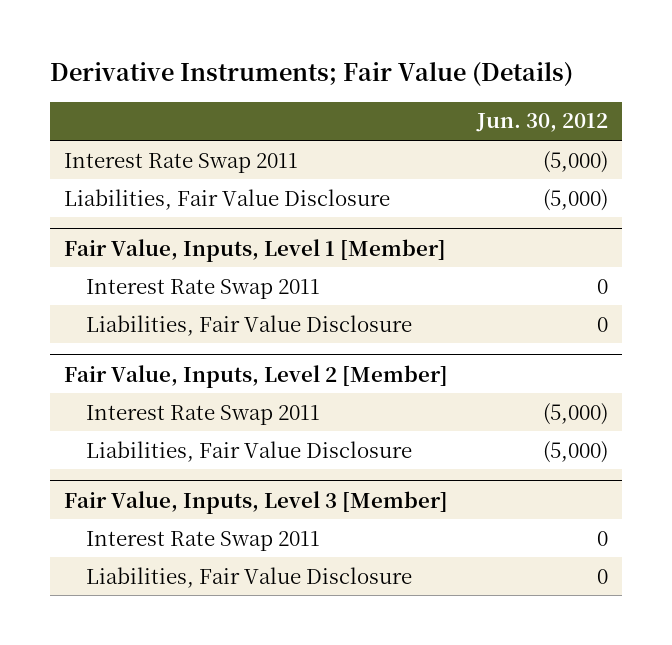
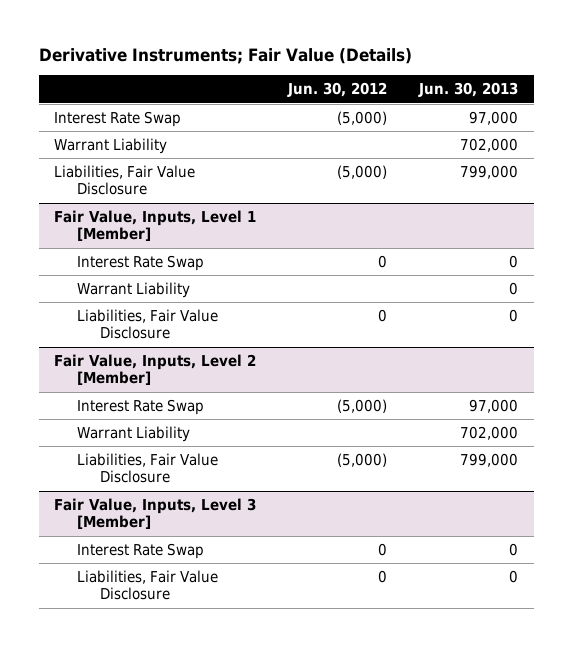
none -> [418,82,519,98] Jun. 30, 2013
[64,152,299,173] Interest Rate Swap 2011 -> [54,111,182,128] Interest Rate Swap
none -> [54,138,168,155] Warrant Liability
[86,278,321,299] Interest Rate Swap 2011 -> [77,255,205,272] Interest Rate Swap
none -> [77,282,191,299] Warrant Liability
[86,404,321,425] Interest Rate Swap 2011 -> [77,399,205,416] Interest Rate Swap
none -> [77,426,191,443] Warrant Liability
[86,530,321,551] Interest Rate Swap 2011 -> [77,543,205,560] Interest Rate Swap

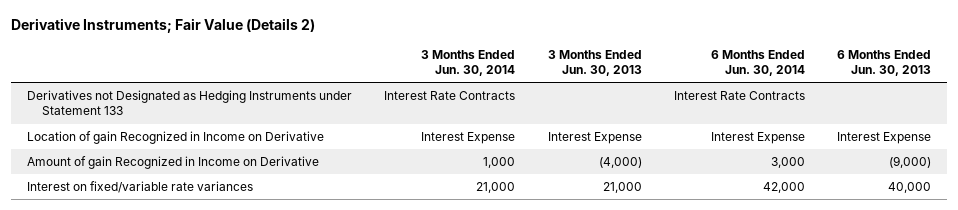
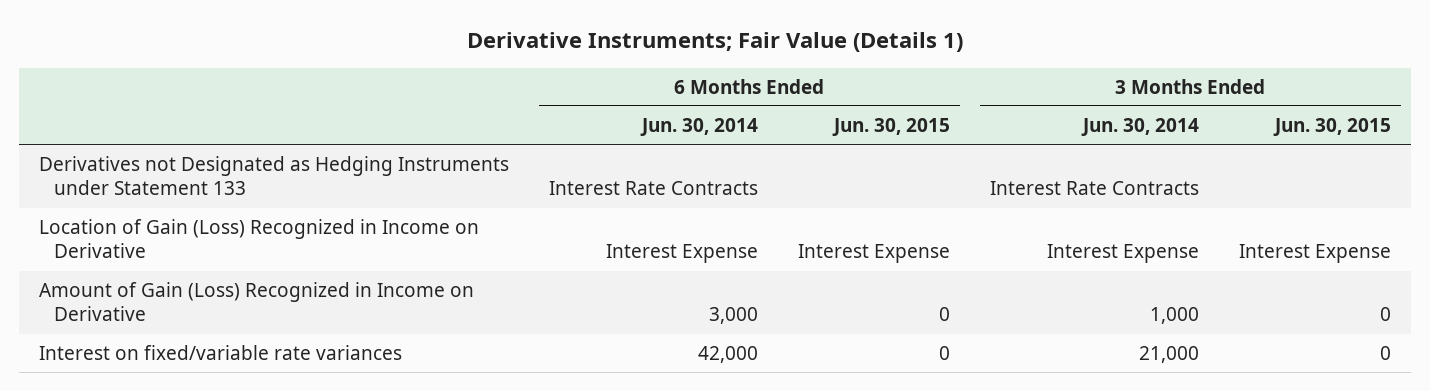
[10,17,315,33] Derivative Instruments; Fair Value (Details 2) -> [466,32,963,53] Derivative Instruments; Fair Value (Details 1)
[547,49,642,77] 3 Months Ended Jun. 30, 2013 -> none
[837,49,932,77] 6 Months Ended Jun. 30, 2013 -> none
none -> [831,117,950,136] Jun. 30, 2015
none -> [1272,117,1391,136] Jun. 30, 2015
[26,131,324,145] Location of gain Recognized in Income on Derivative -> [38,219,479,259] Location of Gain (Loss) Recognized in Income on Derivative
[26,156,319,170] Amount of gain Recognized in Income on Derivative -> [38,282,474,322] Amount of Gain (Loss) Recognized in Income on Derivative

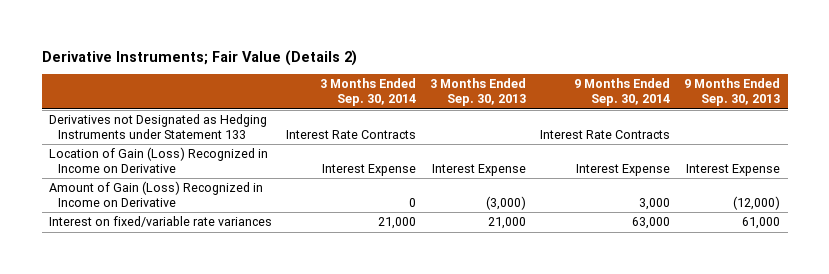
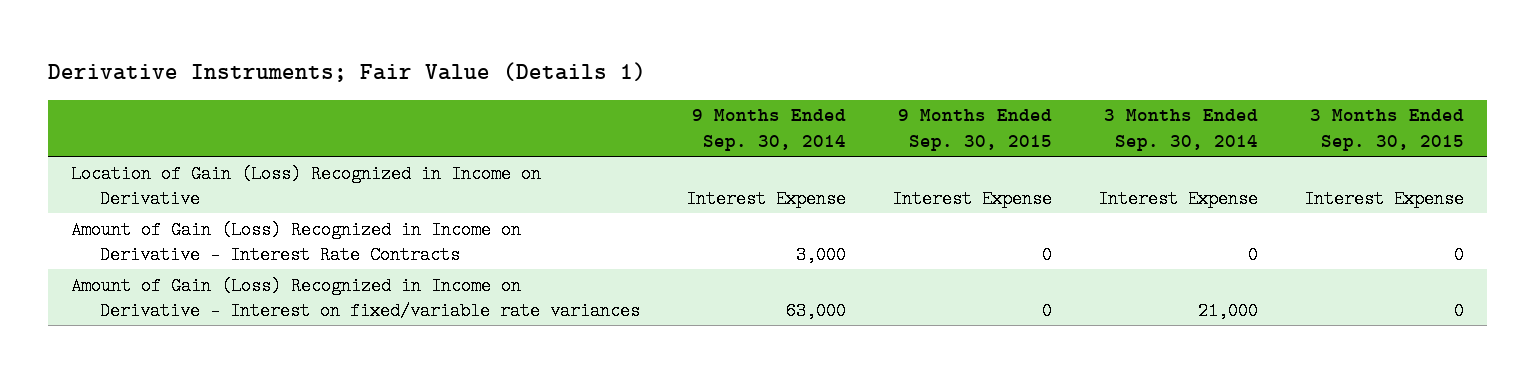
[41,49,357,66] Derivative Instruments; Fair Value (Details 2) -> [48,62,647,83] Derivative Instruments; Fair Value (Details 1)
[430,78,527,107] 3 Months Ended Sep. 30, 2013 -> none
[684,78,781,107] 9 Months Ended Sep. 30, 2013 -> none
none -> [898,109,1053,151] 9 Months Ended Sep. 30, 2015
none -> [1310,109,1465,151] 3 Months Ended Sep. 30, 2015
[48,114,267,140] Derivatives not Designated as Hedging Instruments under Statement 133 -> none
[48,181,263,208] Amount of Gain (Loss) Recognized in Income on Derivative -> [71,220,522,265] Amount of Gain (Loss) Recognized in Income on Derivative - Interest Rate Contracts
[48,216,272,228] Interest on fixed/variable rate variances -> [71,276,641,321] Amount of Gain (Loss) Recognized in Income on Derivative - Interest on fixed/variable rate variances

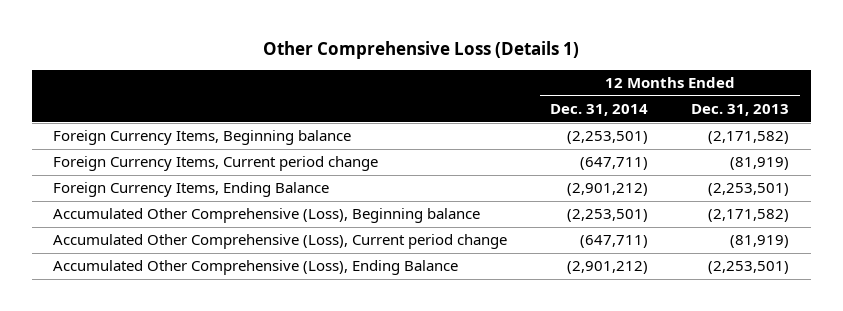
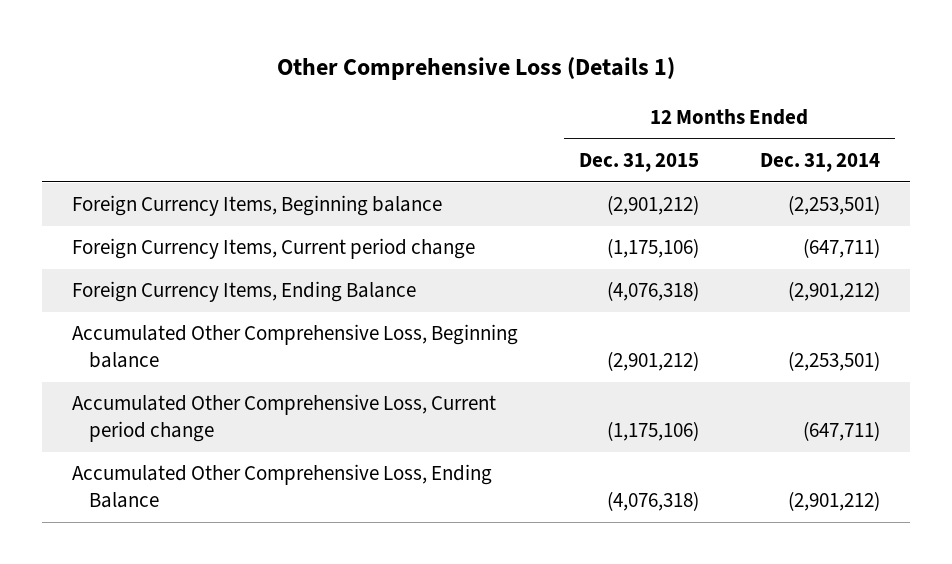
[691,104,790,117] Dec. 31, 2013 -> none
none -> [579,153,700,173] Dec. 31, 2015
[53,208,481,224] Accumulated Other Comprehensive (Loss), Beginning balance -> [72,324,519,369] Accumulated Other Comprehensive Loss, Beginning balance
[53,234,508,250] Accumulated Other Comprehensive (Loss), Current period change -> [72,394,497,443] Accumulated Other Comprehensive Loss, Current period change
[53,260,459,276] Accumulated Other Comprehensive (Loss), Ending Balance -> [72,464,493,509] Accumulated Other Comprehensive Loss, Ending Balance

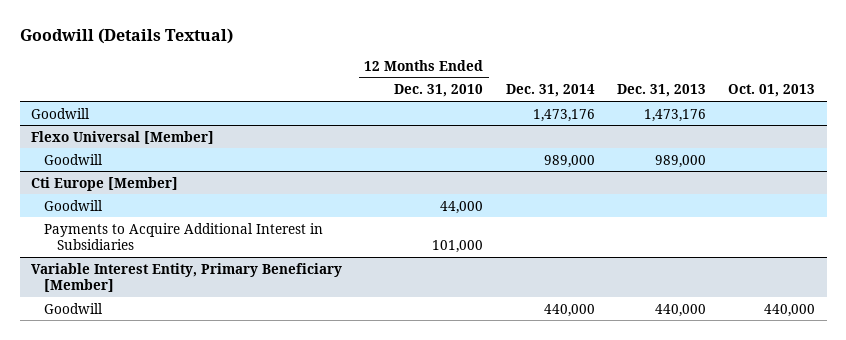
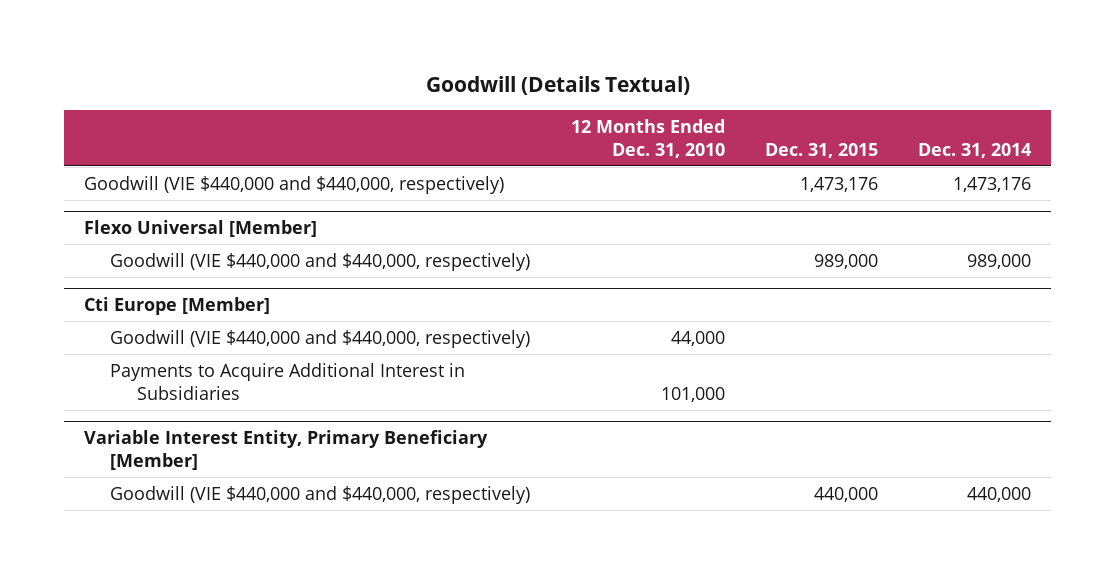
[617,84,707,98] Dec. 31, 2013 -> none
[728,84,816,98] Oct. 01, 2013 -> none
none -> [765,142,879,158] Dec. 31, 2015
[30,107,90,119] Goodwill -> [83,175,504,194] Goodwill (VIE $440,000 and $440,000, respectively)
[43,153,103,165] Goodwill -> [110,252,531,271] Goodwill (VIE $440,000 and $440,000, respectively)
[43,199,103,211] Goodwill -> [110,329,531,348] Goodwill (VIE $440,000 and $440,000, respectively)
[43,302,103,314] Goodwill -> [110,485,531,504] Goodwill (VIE $440,000 and $440,000, respectively)

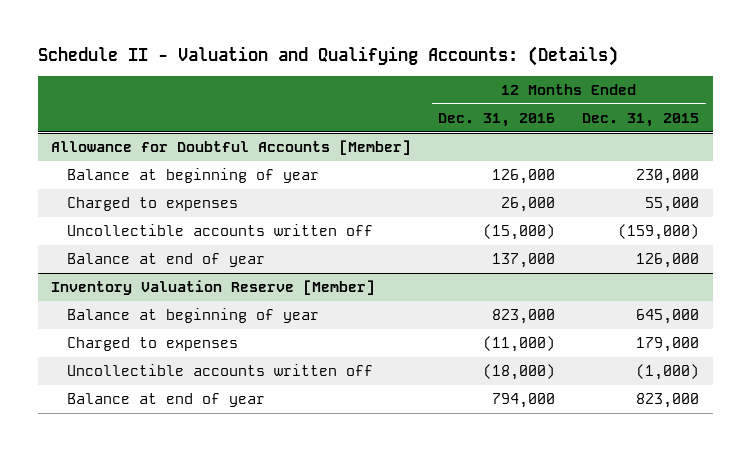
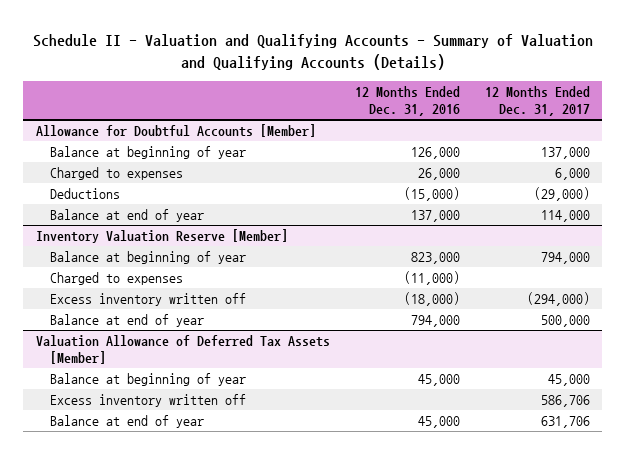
[37,45,618,66] Schedule II - Valuation and Qualifying Accounts: (Details) -> [32,34,593,71] Schedule II - Valuation and Qualifying Accounts - Summary of Valuation and Qualifying Accounts (Details)
[582,113,700,128] Dec. 31, 2015 -> none
none -> [484,86,590,117] 12 Months Ended Dec. 31, 2017
[66,224,373,237] Uncollectible accounts written off -> [49,188,120,200] Deductions
[66,364,373,377] Uncollectible accounts written off -> none
none -> [49,293,246,307] Excess inventory written off
none -> [35,335,330,364] Valuation Allowance of Deferred Tax Assets [Member]
none -> [49,373,246,387] Balance at beginning of year
none -> [49,394,246,408] Excess inventory written off
none -> [49,415,204,429] Balance at end of year

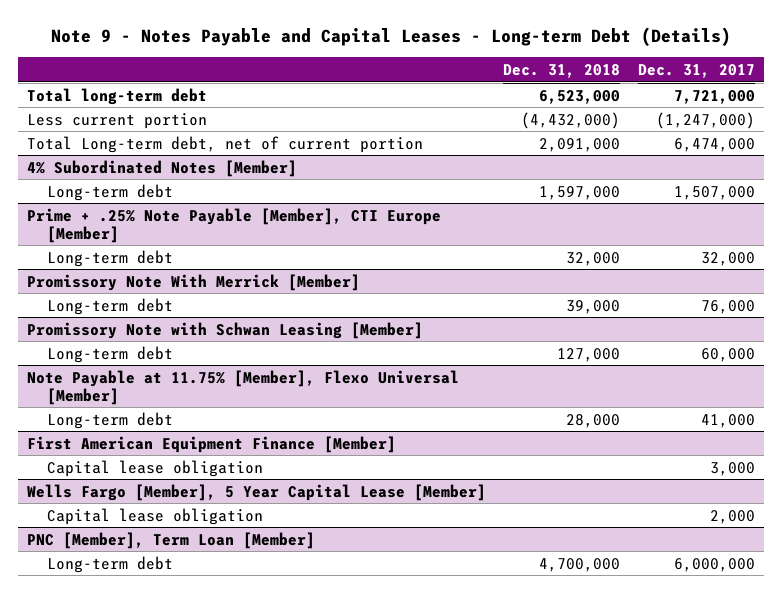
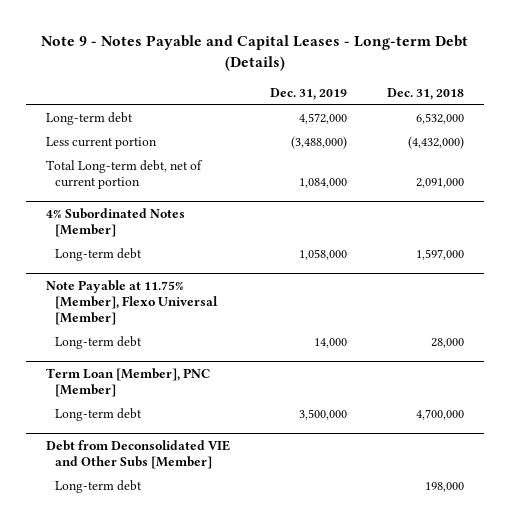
[637,63,755,78] Dec. 31, 2017 -> none
none -> [269,87,347,100] Dec. 31, 2019
[26,87,207,105] Total long-term debt -> [45,112,133,126] Long-term debt
[539,89,621,104] 6,523,000 -> [415,113,464,125] 6,532,000
[26,207,441,243] Prime + .25% Note Payable [Member], CTI Europe [Member] -> none
[46,249,173,267] Long-term debt -> none
[26,273,360,291] Promissory Note With Merrick [Member] -> none
[46,297,173,315] Long-term debt -> none
[26,321,423,339] Promissory Note with Schwan Leasing [Member] -> none
[46,345,173,363] Long-term debt -> none
[26,435,396,453] First American Equipment Finance [Member] -> none
[46,459,263,477] Capital lease obligation -> none
[26,483,486,501] Wells Fargo [Member], 5 Year Capital Lease [Member] -> none
[46,507,263,525] Capital lease obligation -> none
[26,531,315,549] PNC [Member], Term Loan [Member] -> [45,368,211,398] Term Loan [Member], PNC [Member]
none -> [45,440,230,470] Debt from Deconsolidated VIE and Other Subs [Member]
none -> [55,480,143,494] Long-term debt

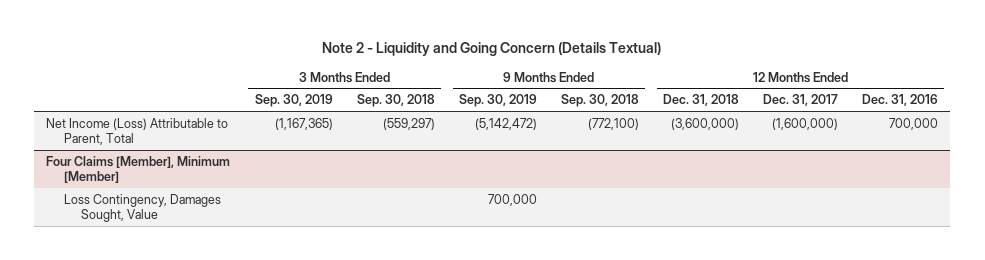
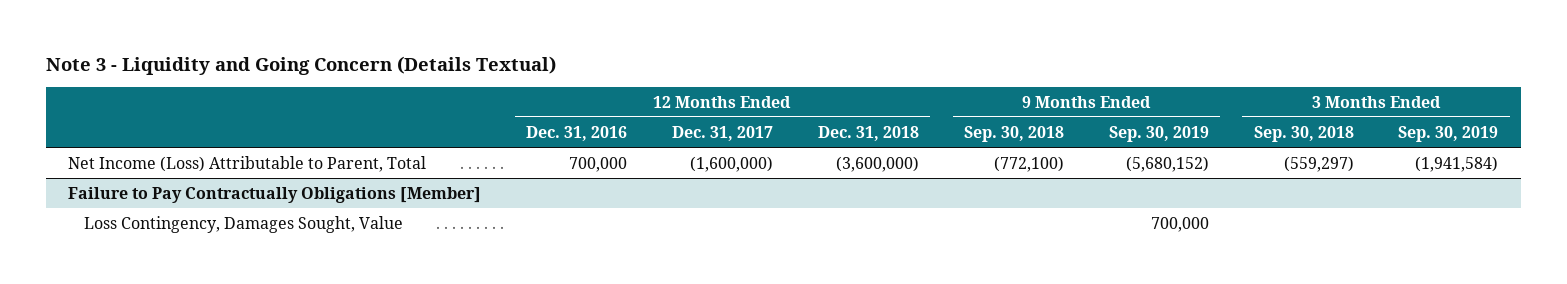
[322,42,662,57] Note 2 - Liquidity and Going Concern (Details Textual) -> [45,55,556,75] Note 3 - Liquidity and Going Concern (Details Textual)
[46,155,231,184] Four Claims [Member], Minimum [Member] -> none
[274,117,333,130] (1,167,365) -> [1415,155,1499,172] (1,941,584)
[474,117,537,130] (5,142,472) -> [1125,155,1209,172] (5,680,152)
none -> [68,186,482,203] Failure to Pay Contractually Obligations [Member]

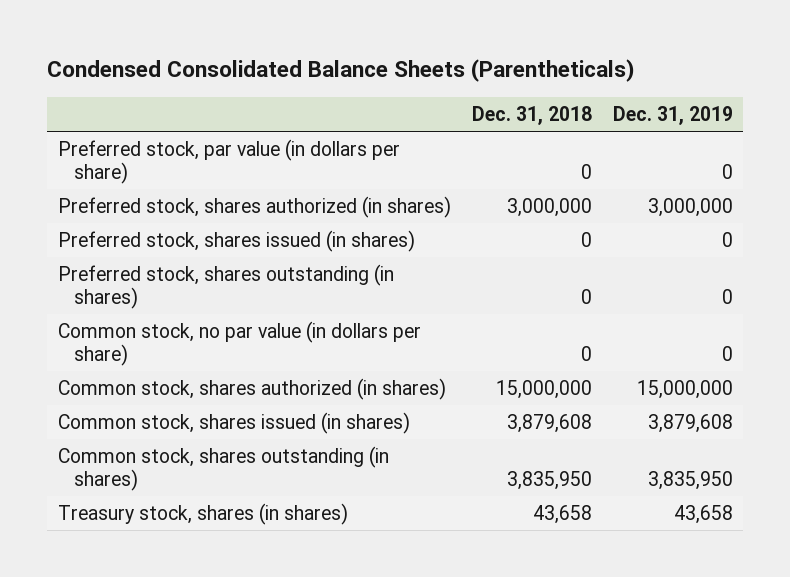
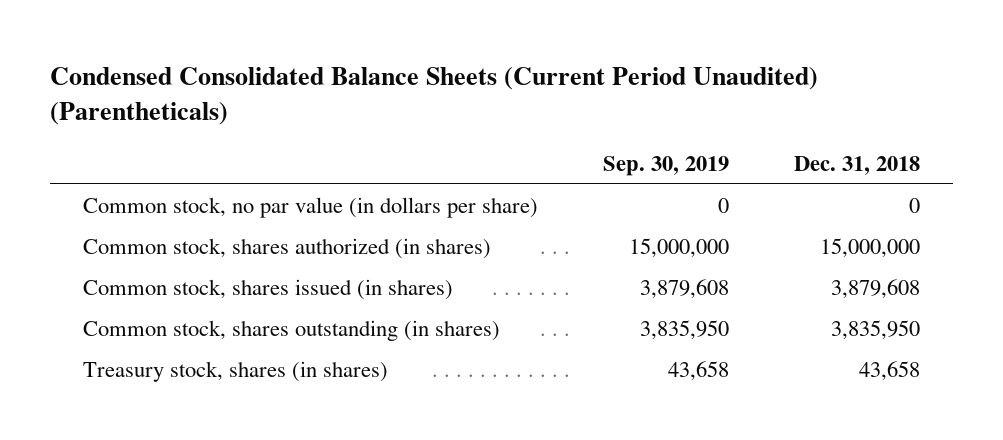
[47,59,636,83] Condensed Consolidated Balance Sheets (Parentheticals) -> [50,67,819,126] Condensed Consolidated Balance Sheets (Current Period Unaudited) (Parentheticals)
[612,105,733,125] Dec. 31, 2019 -> none
none -> [603,155,730,176] Sep. 30, 2019
[57,139,400,184] Preferred stock, par value (in dollars per share) -> none
[57,196,451,219] Preferred stock, shares authorized (in shares) -> none
[57,230,415,253] Preferred stock, shares issued (in shares) -> none
[57,264,394,309] Preferred stock, shares outstanding (in shares) -> none

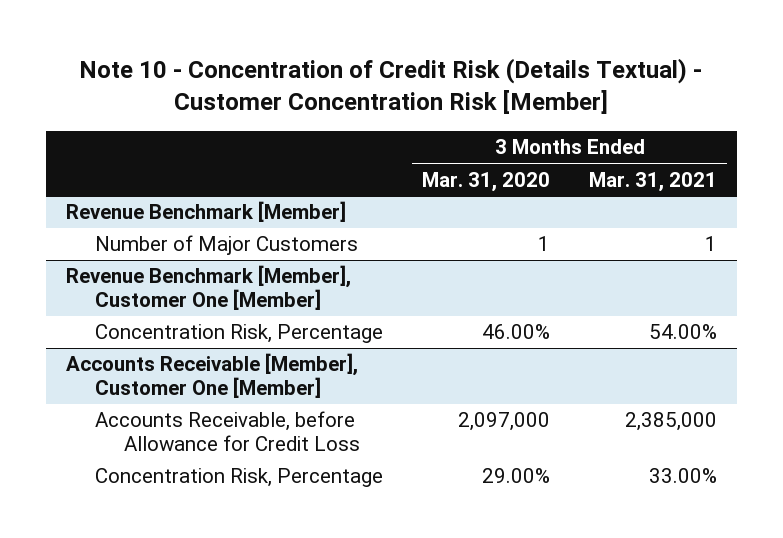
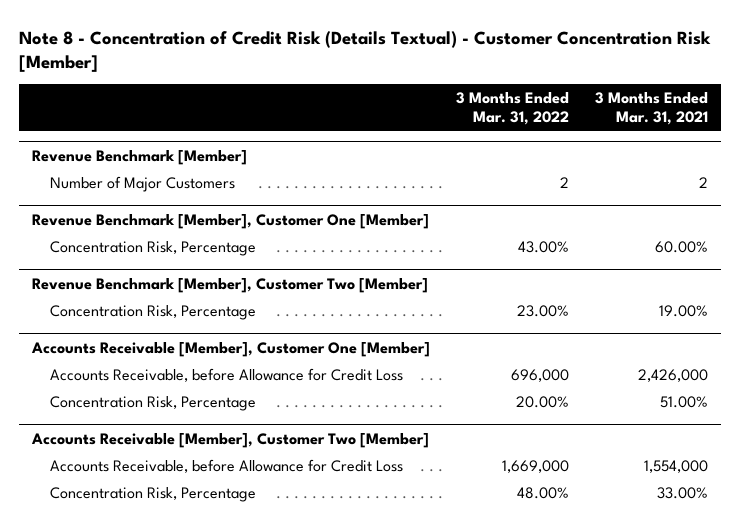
[79,58,703,115] Note 10 - Concentration of Credit Risk (Details Textual) - Customer Concentration Risk [Member] -> [18,30,711,73] Note 8 - Concentration of Credit Risk (Details Textual) - Customer Concentration Risk [Member]
[421,171,550,192] Mar. 31, 2020 -> none
none -> [455,92,569,126] 3 Months Ended Mar. 31, 2022
[705,236,718,252] 1 -> [698,176,708,188] 2
[649,324,718,340] 54.00% -> [654,240,708,253] 60.00%
none -> [31,277,428,293] Revenue Benchmark [Member], Customer Two [Member]
none -> [49,304,256,320] Concentration Risk, Percentage
[625,412,718,432] 2,385,000 -> [637,368,708,382] 2,426,000
none -> [49,395,256,411] Concentration Risk, Percentage
none -> [30,432,429,448] Accounts Receivable [Member], Customer Two [Member]
none -> [49,458,403,473] Accounts Receivable, before Allowance for Credit Loss

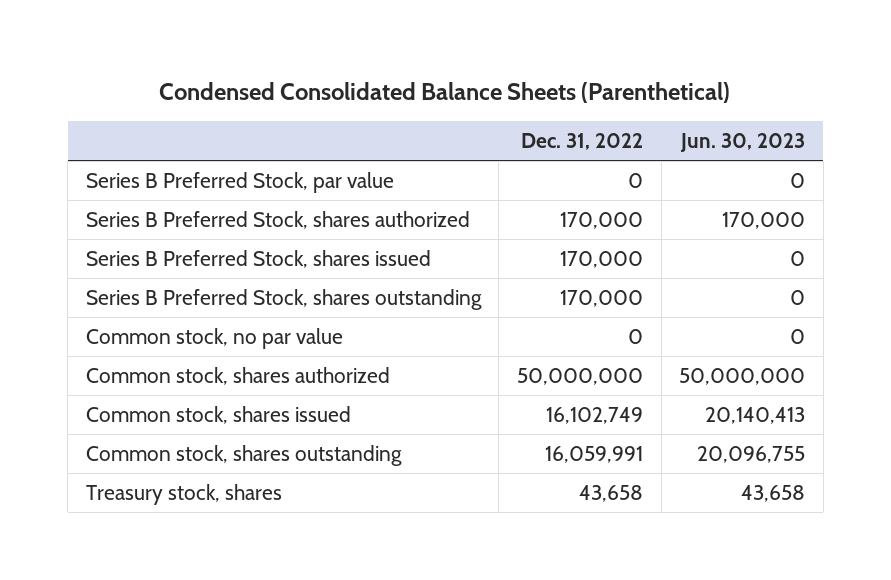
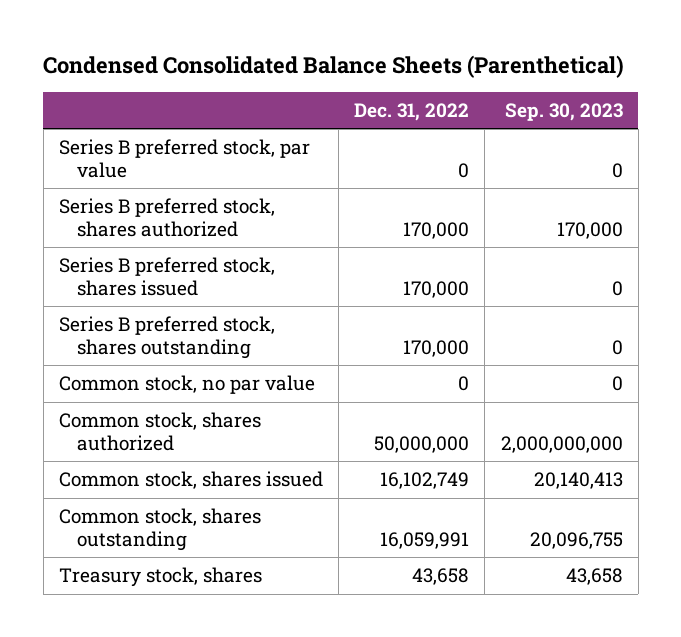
[680,132,806,152] Jun. 30, 2023 -> none
none -> [504,102,623,121] Sep. 30, 2023
[85,171,394,193] Series B Preferred Stock, par value -> [58,139,310,178] Series B preferred stock, par value
[85,210,470,229] Series B Preferred Stock, shares authorized -> [58,198,275,237] Series B preferred stock, shares authorized
[85,249,431,268] Series B Preferred Stock, shares issued -> [58,257,275,296] Series B preferred stock, shares issued
[85,288,482,310] Series B Preferred Stock, shares outstanding -> [58,316,275,359] Series B preferred stock, shares outstanding

